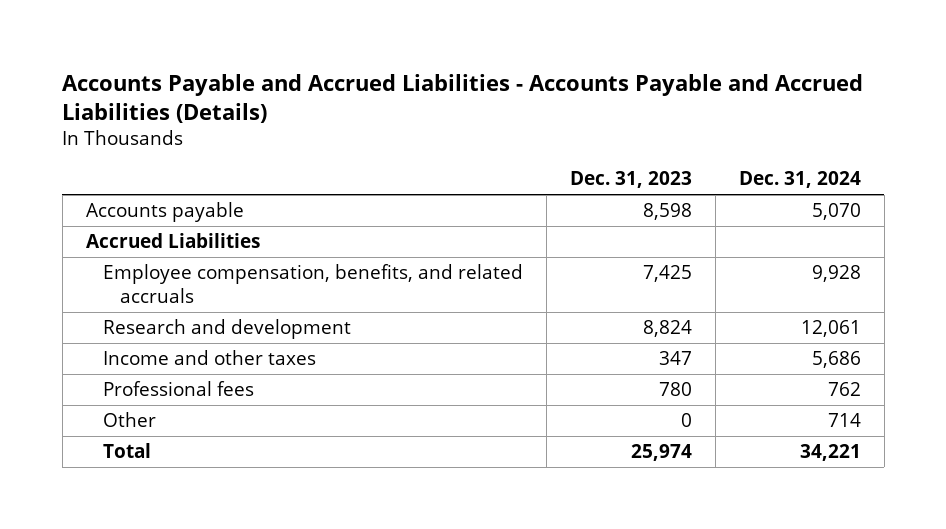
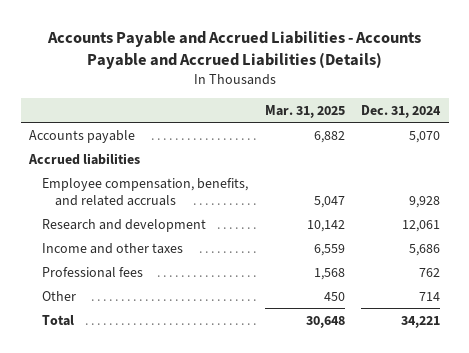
[569,171,692,189] Dec. 31, 2023 -> none
none -> [264,105,345,119] Mar. 31, 2025
[85,233,260,249] Accrued Liabilities -> [28,152,141,165] Accrued liabilities

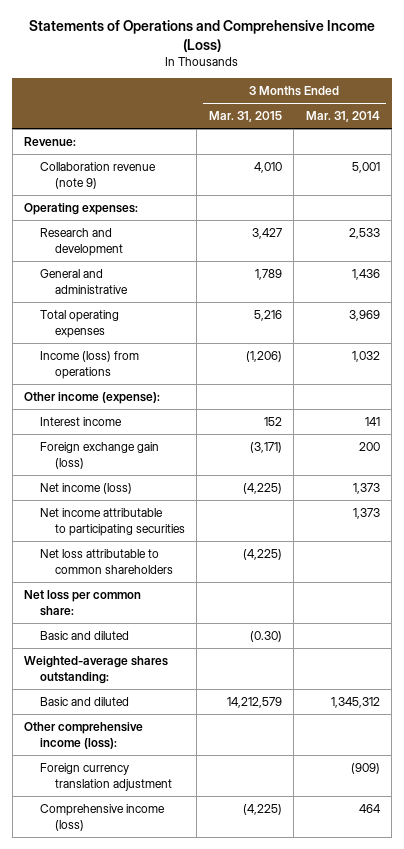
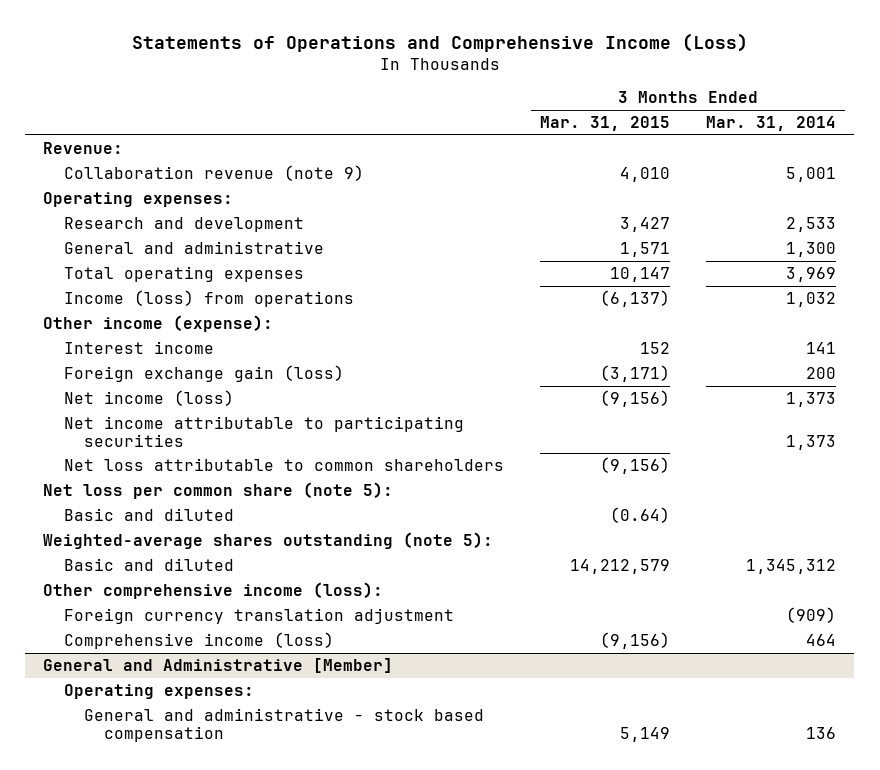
[254,268,282,280] 1,789 -> [619,241,670,257] 1,571
[351,268,380,280] 1,436 -> [786,241,837,257] 1,300
[253,309,282,321] 5,216 -> [609,266,670,282] 10,147
[245,350,282,362] (1,206) -> [599,289,670,307] (6,137)
[242,482,282,494] (4,225) -> [599,389,670,407] (9,156)
[242,548,282,560] (4,225) -> [599,456,670,474] (9,156)
[24,589,142,616] Net loss per common share: -> [43,481,394,499] Net loss per common share (note 5):
[249,630,282,642] (0.30) -> [609,506,670,523] (0.64)
[24,655,169,684] Weighted-average shares outstanding: -> [43,531,494,549] Weighted-average shares outstanding (note 5):
[242,803,282,815] (4,225) -> [599,631,670,649] (9,156)
none -> [43,657,394,673] General and Administrative [Member]
none -> [63,683,254,699] Operating expenses:
none -> [83,707,484,742] General and administrative - stock based compensation

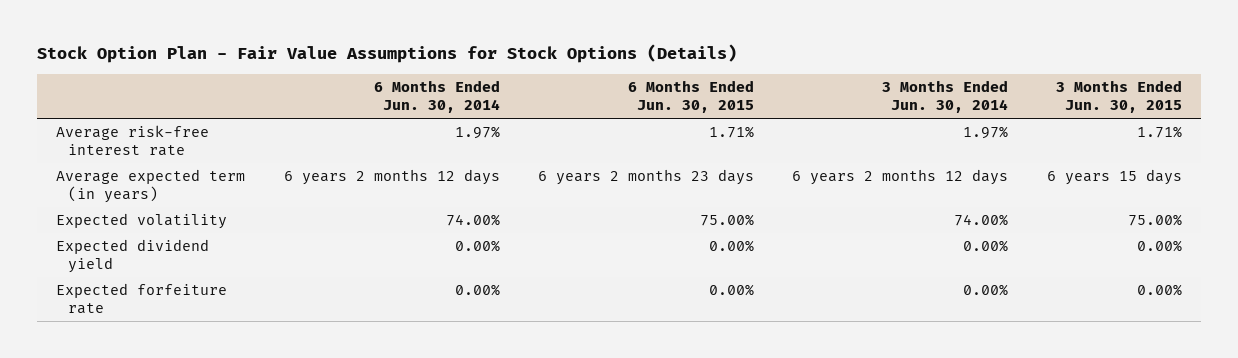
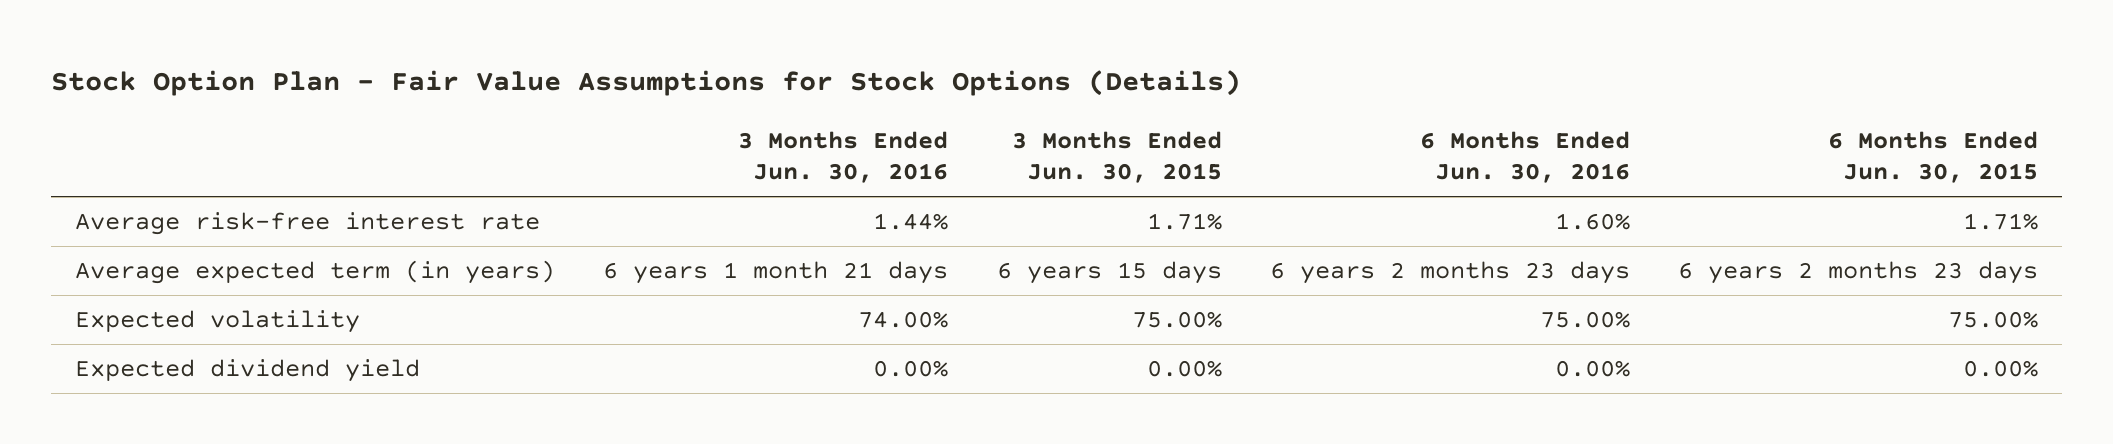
[373,80,500,114] 6 Months Ended Jun. 30, 2014 -> none
[882,80,1009,114] 3 Months Ended Jun. 30, 2014 -> none
none -> [738,130,949,184] 3 Months Ended Jun. 30, 2016
none -> [1419,130,1630,184] 6 Months Ended Jun. 30, 2016
[56,283,228,315] Expected forfeiture rate -> none

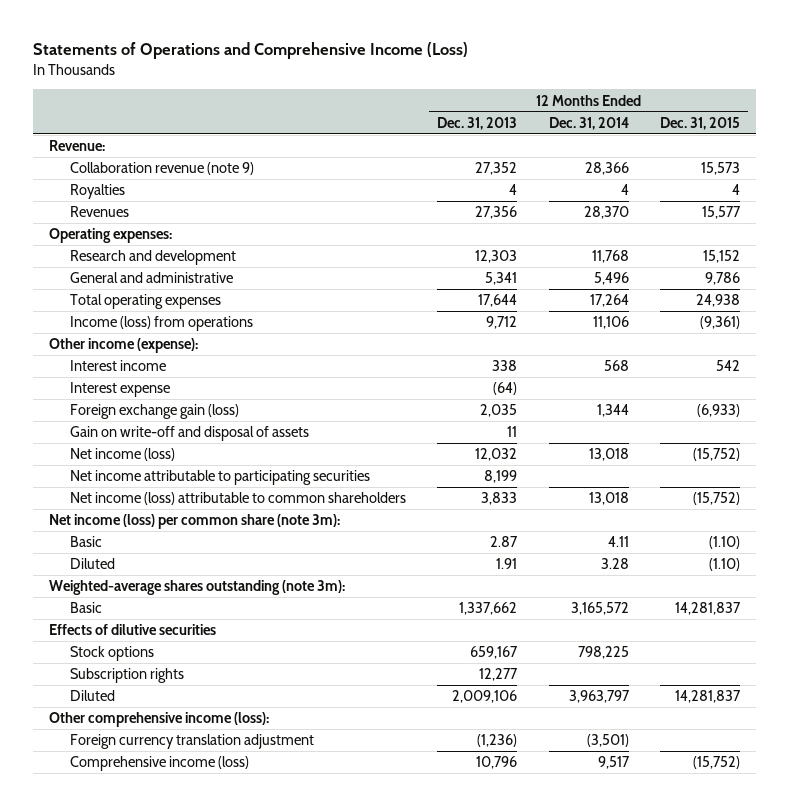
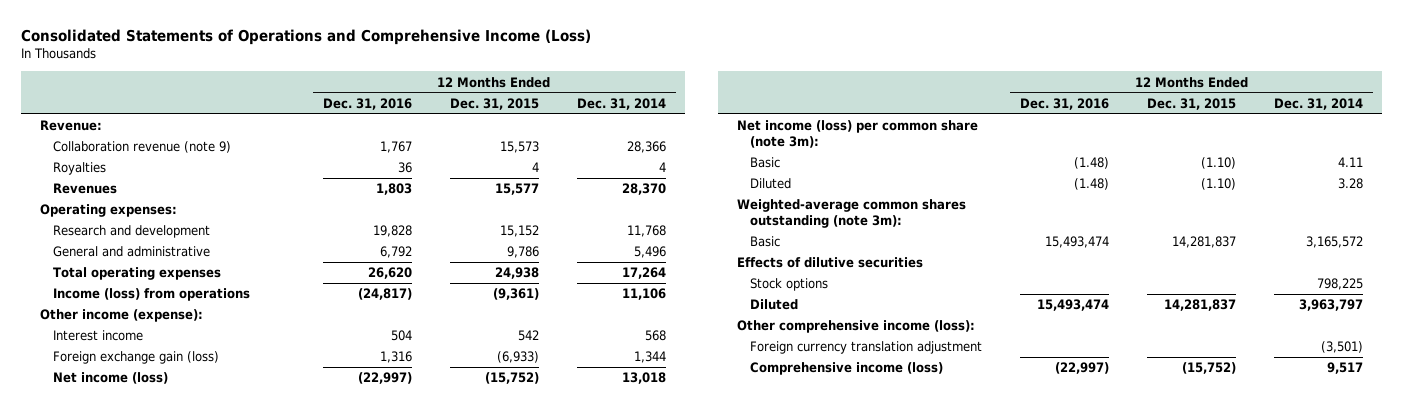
[32,42,468,60] Statements of Operations and Comprehensive Income (Loss) -> [20,28,591,45] Consolidated Statements of Operations and Comprehensive Income (Loss)
[437,116,518,130] Dec. 31, 2013 -> none
none -> [322,97,412,110] Dec. 31, 2016
[69,382,170,398] Interest expense -> none
[69,426,309,442] Gain on write-off and disposal of assets -> none
[69,470,370,486] Net income attributable to participating securities -> none
[69,492,406,506] Net income (loss) attributable to common shareholders -> none
[48,580,345,596] Weighted-average shares outstanding (note 3m): -> [736,199,966,229] Weighted-average common shares outstanding (note 3m):
[69,668,184,684] Subscription rights -> none

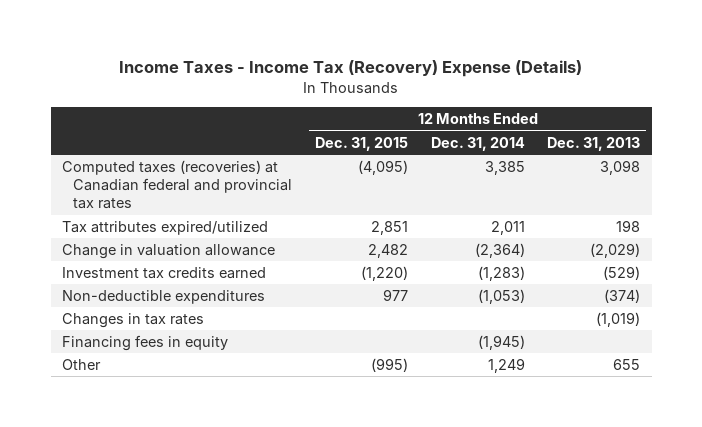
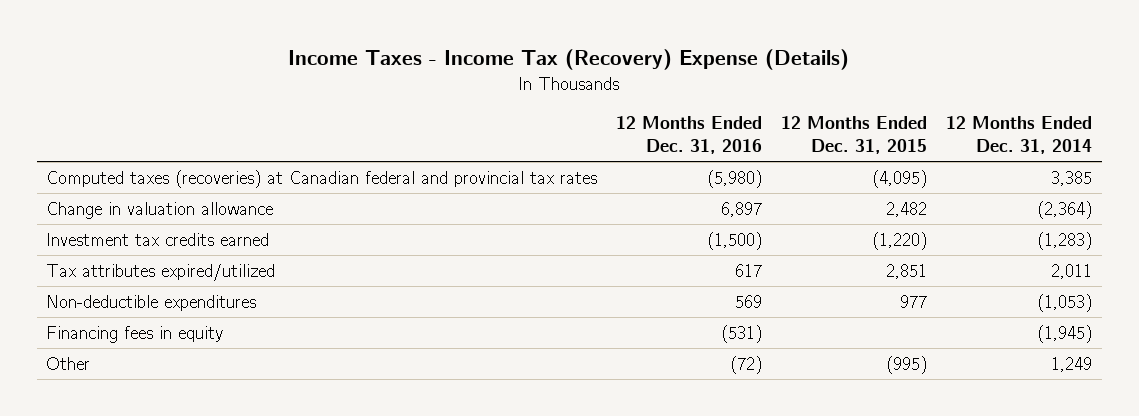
[547,136,641,151] Dec. 31, 2013 -> none
none -> [616,116,763,155] 12 Months Ended Dec. 31, 2016
[62,220,269,235] Tax attributes expired/utilized -> [46,263,276,281] Tax attributes expired/utilized
[62,312,205,328] Changes in tax rates -> none

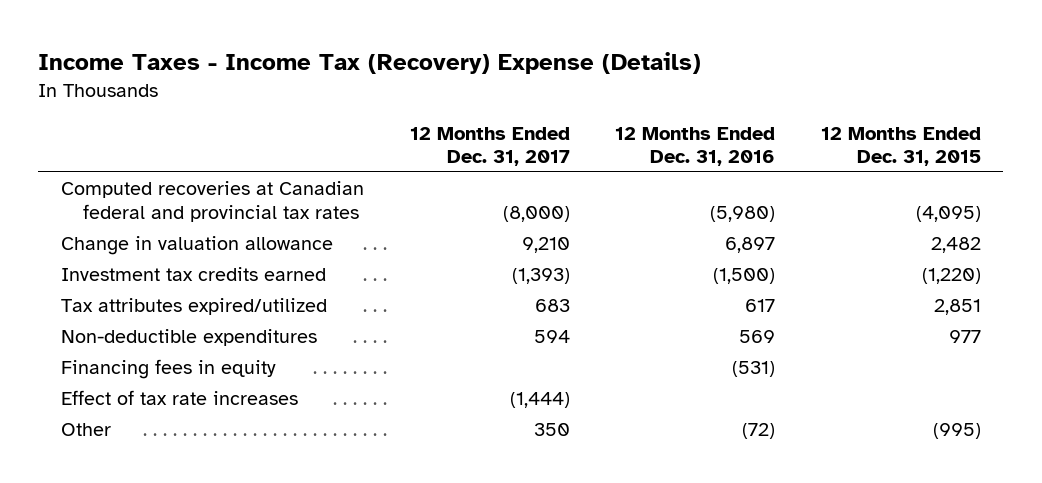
[946,116,1093,155] 12 Months Ended Dec. 31, 2014 -> none
none -> [409,126,570,167] 12 Months Ended Dec. 31, 2017
[46,169,598,188] Computed taxes (recoveries) at Canadian federal and provincial tax rates -> [60,181,364,222] Computed recoveries at Canadian federal and provincial tax rates
none -> [60,390,298,406] Effect of tax rate increases

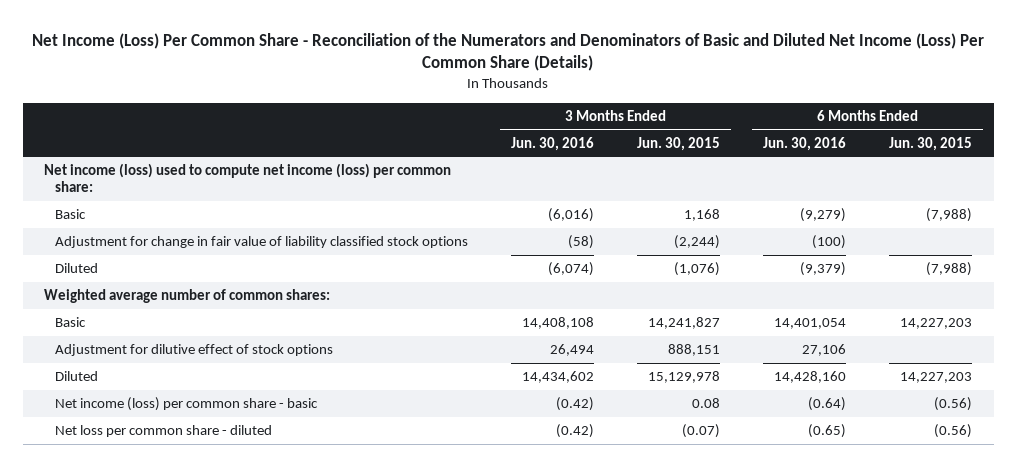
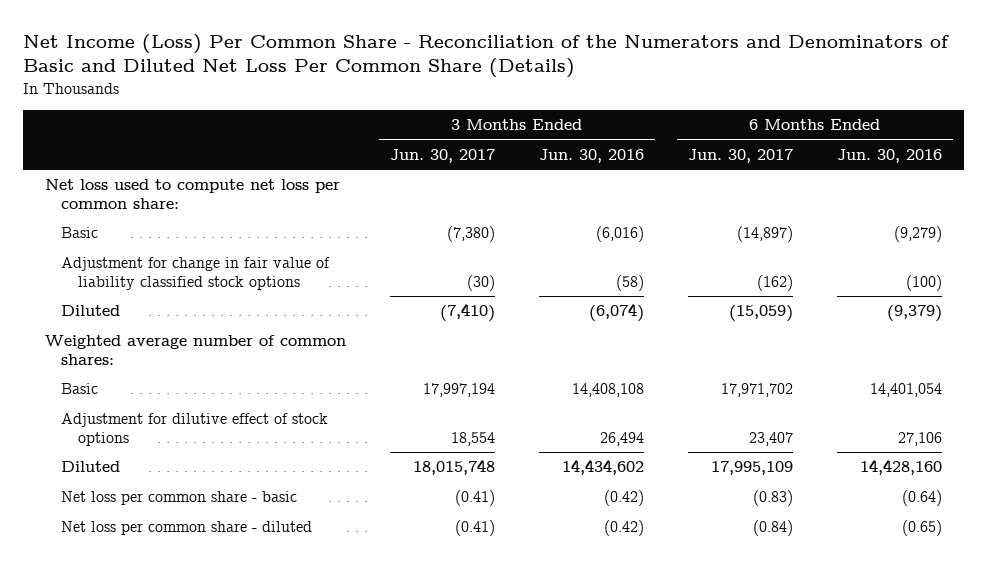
[32,32,985,72] Net Income (Loss) Per Common Share - Reconciliation of the Numerators and Denominators of Basic and Diluted Net Income (Loss) Per Common Share (Details) -> [23,33,950,79] Net Income (Loss) Per Common Share - Reconciliation of the Numerators and Denominators of Basic and Diluted Net Loss Per Common Share (Details)
[637,136,721,151] Jun. 30, 2015 -> none
[889,136,973,151] Jun. 30, 2015 -> none
none -> [389,148,495,163] Jun. 30, 2017
none -> [687,148,793,163] Jun. 30, 2017
[44,163,452,193] Net income (loss) used to compute net income (loss) per common share: -> [44,179,340,210] Net loss used to compute net loss per common share:
[55,397,319,412] Net income (loss) per common share - basic -> [61,491,298,506] Net loss per common share - basic

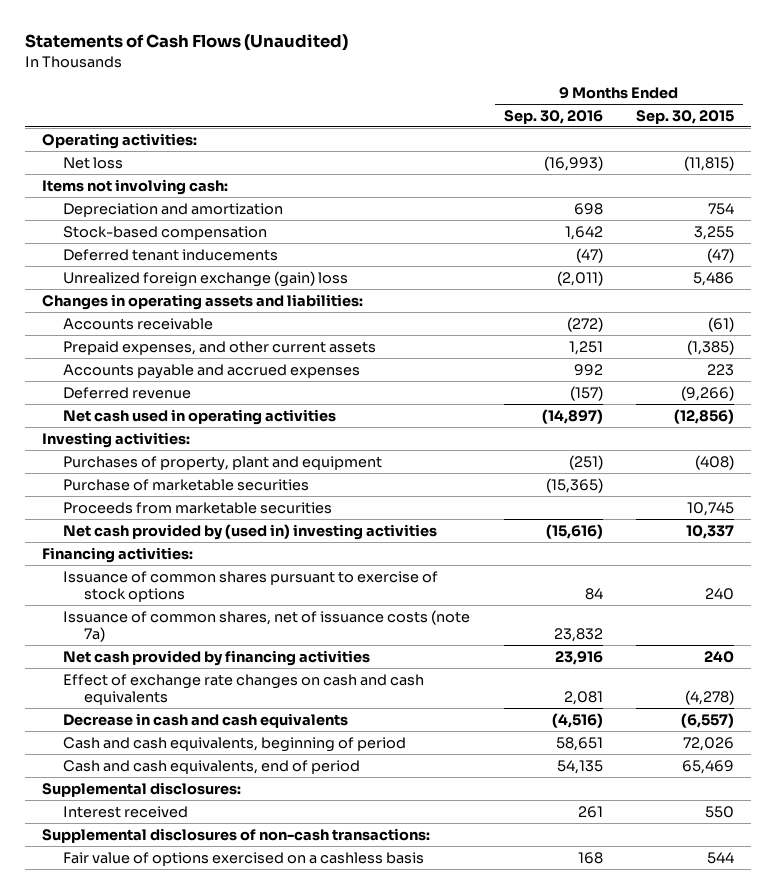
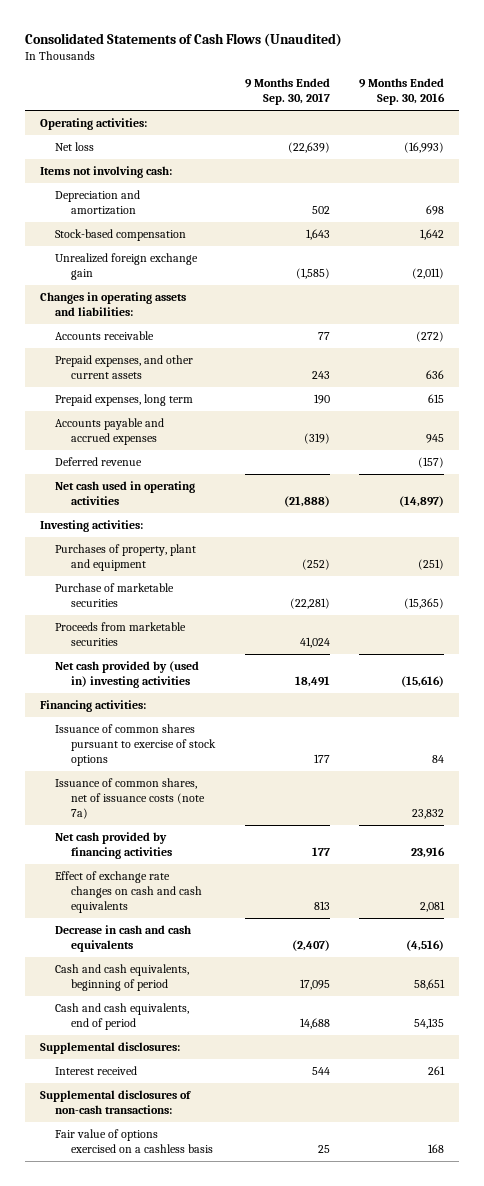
[24,34,348,52] Statements of Cash Flows (Unaudited) -> [25,32,343,47] Consolidated Statements of Cash Flows (Unaudited)
[636,109,735,124] Sep. 30, 2015 -> none
none -> [244,78,330,106] 9 Months Ended Sep. 30, 2017
[62,248,278,261] Deferred tenant inducements -> none
[62,270,348,287] Unrealized foreign exchange (gain) loss -> [55,252,199,281] Unrealized foreign exchange gain
[568,340,603,355] 1,251 -> [426,370,445,380] 636
none -> [55,393,194,406] Prepaid expenses, long term
[573,363,603,376] 992 -> [426,434,445,444] 945

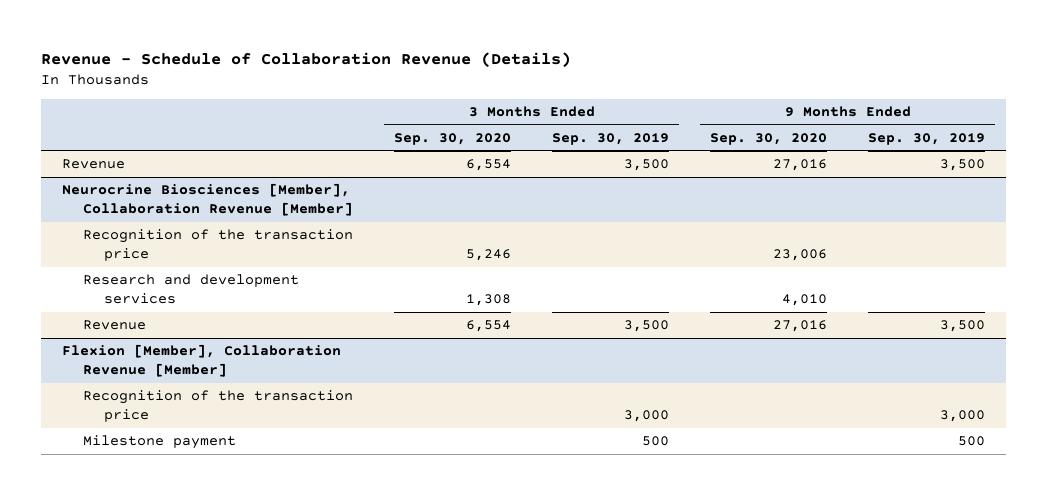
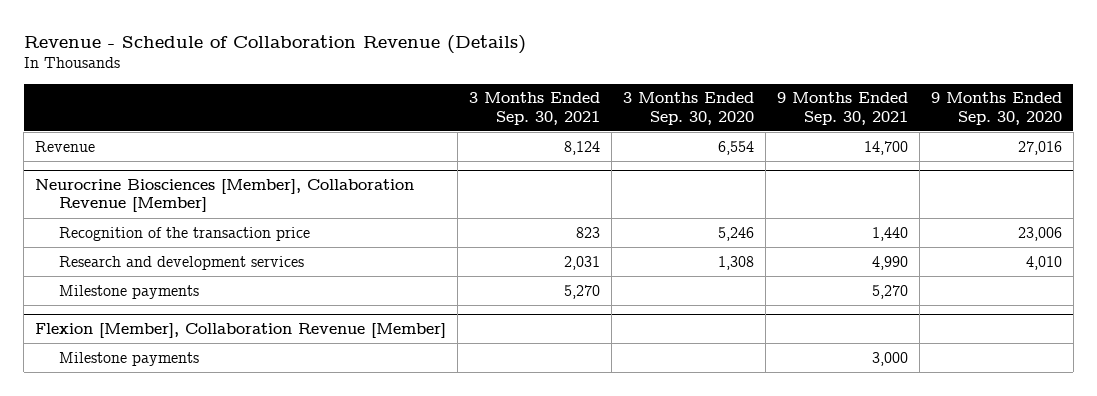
[552,132,670,145] Sep. 30, 2019 -> none
[868,132,986,145] Sep. 30, 2019 -> none
none -> [469,92,601,125] 3 Months Ended Sep. 30, 2021
none -> [776,92,908,125] 9 Months Ended Sep. 30, 2021
[82,320,146,331] Revenue -> none
none -> [58,284,199,299] Milestone payments
[82,390,353,423] Recognition of the transaction price -> none
[82,435,236,450] Milestone payment -> [58,351,199,366] Milestone payments

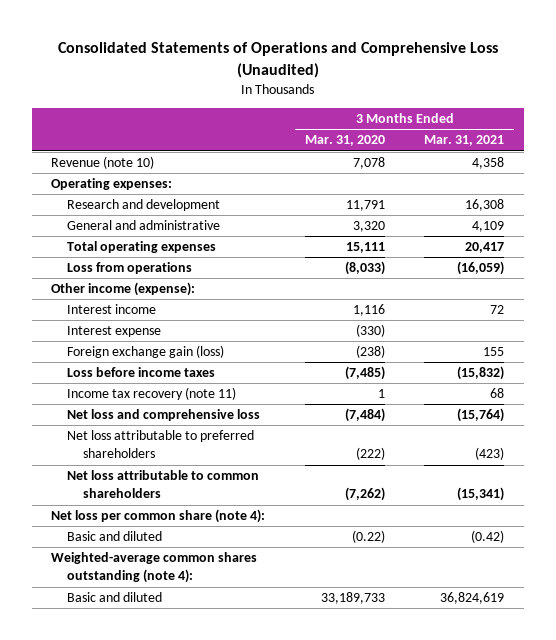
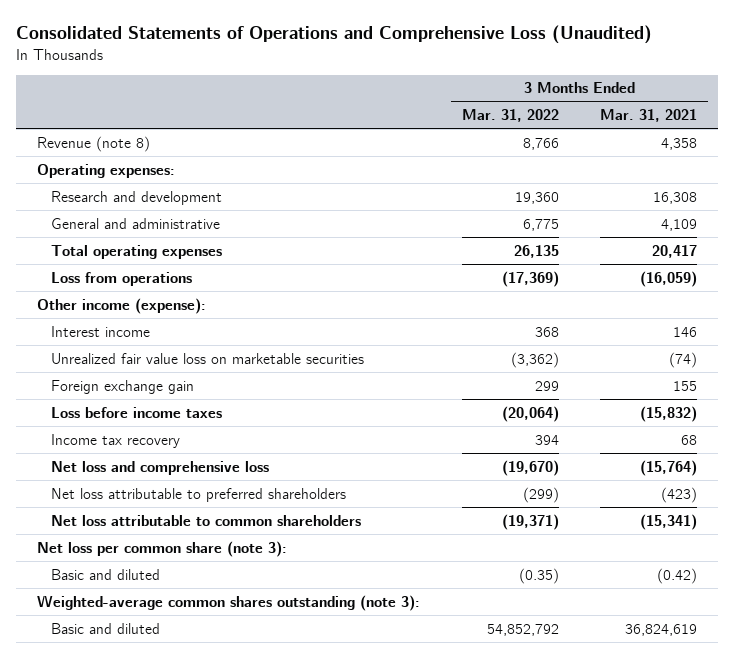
[304,135,385,147] Mar. 31, 2020 -> none
none -> [461,109,559,123] Mar. 31, 2022
[51,156,155,170] Revenue (note 10) -> [36,135,150,152] Revenue (note 8)
[67,326,162,338] Interest expense -> none
[490,305,505,315] 72 -> [673,326,698,337] 146
none -> [51,352,365,364] Unrealized fair value loss on marketable securities
[67,345,225,359] Foreign exchange gain (loss) -> [51,379,195,394] Foreign exchange gain
[67,387,237,401] Income tax recovery (note 11) -> [51,433,181,448] Income tax recovery
[51,509,266,524] Net loss per common share (note 4): -> [36,540,287,557] Net loss per common share (note 3):
[51,552,258,584] Weighted-average common shares outstanding (note 4): -> [36,594,420,611] Weighted-average common shares outstanding (note 3):

